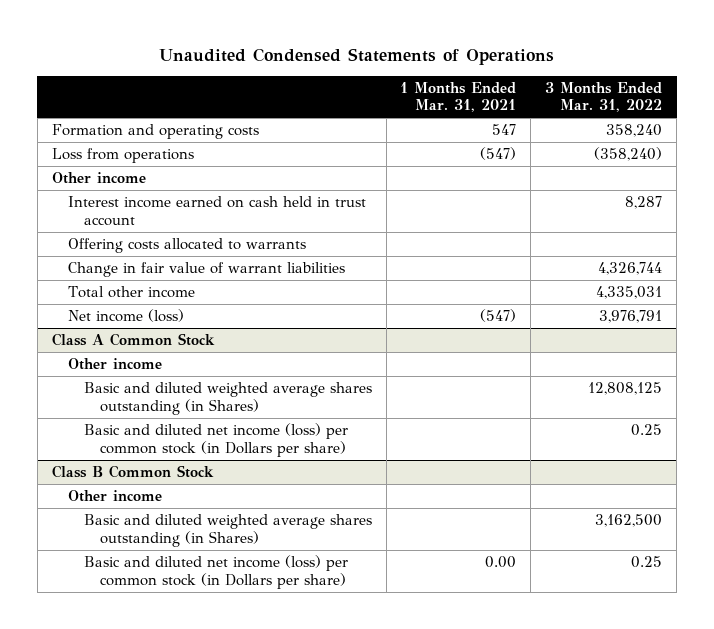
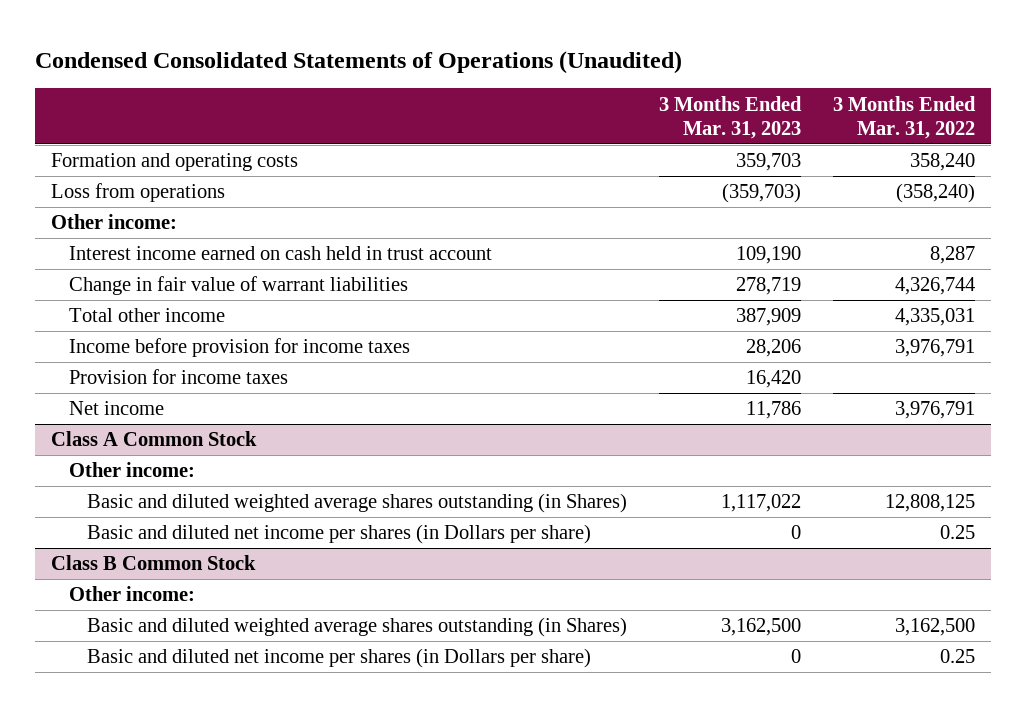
[158,47,554,65] Unaudited Condensed Statements of Operations -> [35,50,683,74] Condensed Consolidated Statements of Operations (Unaudited)
[400,81,517,113] 1 Months Ended Mar. 31, 2021 -> none
none -> [658,95,802,139] 3 Months Ended Mar. 31, 2023
[51,172,146,185] Other income -> [51,214,178,230] Other income:
[67,238,306,254] Offering costs allocated to warrants -> none
none -> [69,338,411,358] Income before provision for income taxes
none -> [69,369,289,385] Provision for income taxes
[67,309,184,323] Net income (loss) -> [69,401,165,416] Net income
[67,358,162,371] Other income -> [69,462,196,478] Other income:
[83,423,348,457] Basic and diluted net income (loss) per common stock (in Dollars per share) -> [87,524,592,545] Basic and diluted net income per shares (in Dollars per share)
[67,490,162,503] Other income -> [69,586,196,602] Other income:
[83,555,348,589] Basic and diluted net income (loss) per common stock (in Dollars per share) -> [87,648,592,669] Basic and diluted net income per shares (in Dollars per share)

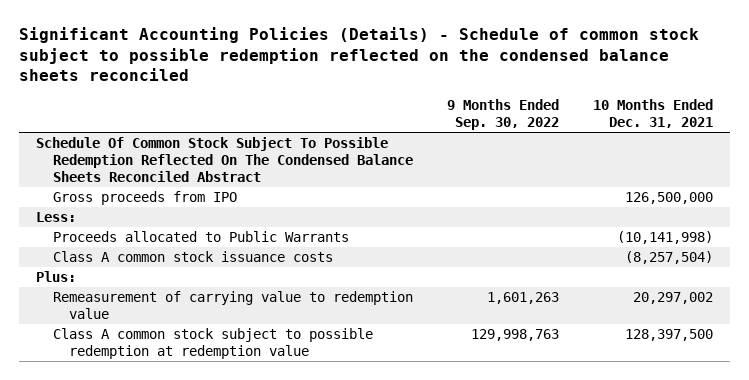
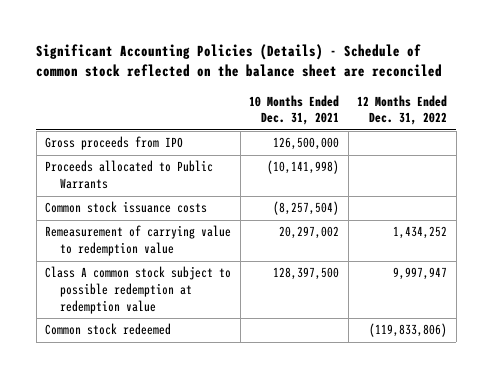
[19,26,700,82] Significant Accounting Policies (Details) - Schedule of common stock subject to possible redemption reflected on the condensed balance sheets reconciled -> [36,44,443,78] Significant Accounting Policies (Details) - Schedule of common stock reflected on the balance sheet are reconciled
[446,99,559,130] 9 Months Ended Sep. 30, 2022 -> none
none -> [357,94,448,126] 12 Months Ended Dec. 31, 2022
[36,137,413,182] Schedule Of Common Stock Subject To Possible Redemption Reflected On The Condensed Balance Sheets Reconciled Abstract -> none
[36,212,77,223] Less: -> none
[36,271,77,283] Plus: -> none
[52,251,333,263] Class A common stock issuance costs -> [45,201,208,214] Common stock issuance costs
none -> [45,323,172,336] Common stock redeemed

